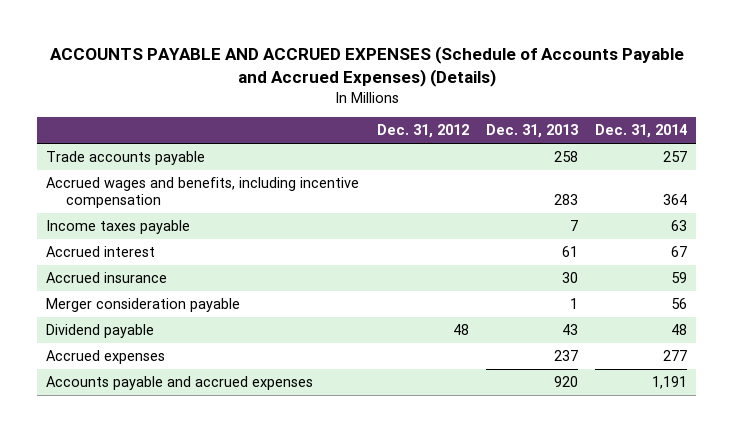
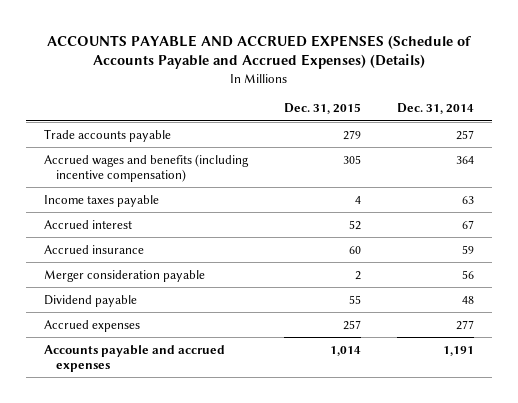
[376,124,469,139] Dec. 31, 2012 -> none
[485,124,578,139] Dec. 31, 2013 -> none
none -> [283,103,361,115] Dec. 31, 2015
[46,177,360,209] Accrued wages and benefits, including incentive compensation -> [43,153,249,182] Accrued wages and benefits (including incentive compensation)

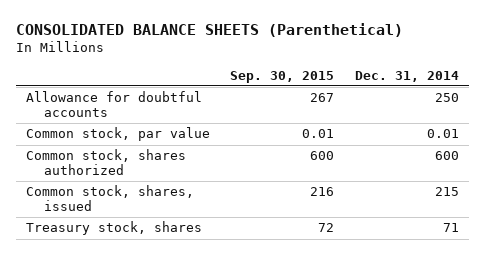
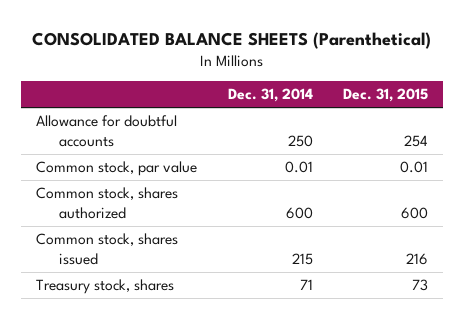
[230,70,335,83] Sep. 30, 2015 -> none
none -> [343,88,429,103] Dec. 31, 2015
[25,185,194,212] Common stock, shares, issued -> [36,233,179,266] Common stock, shares issued

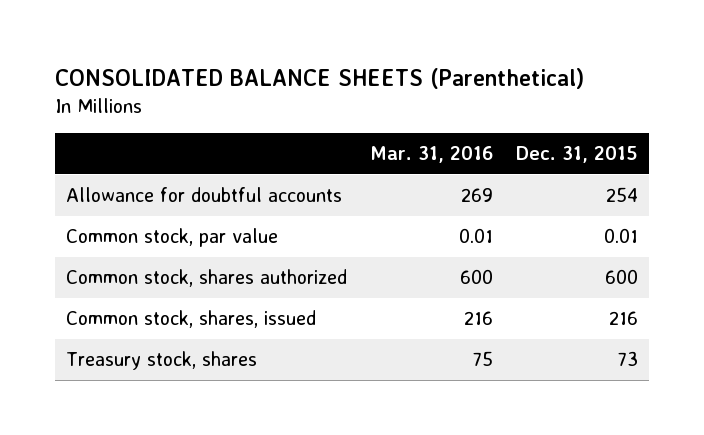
[227,88,313,103] Dec. 31, 2014 -> none
none -> [370,146,494,164] Mar. 31, 2016
[36,233,179,266] Common stock, shares issued -> [66,310,317,329] Common stock, shares, issued

